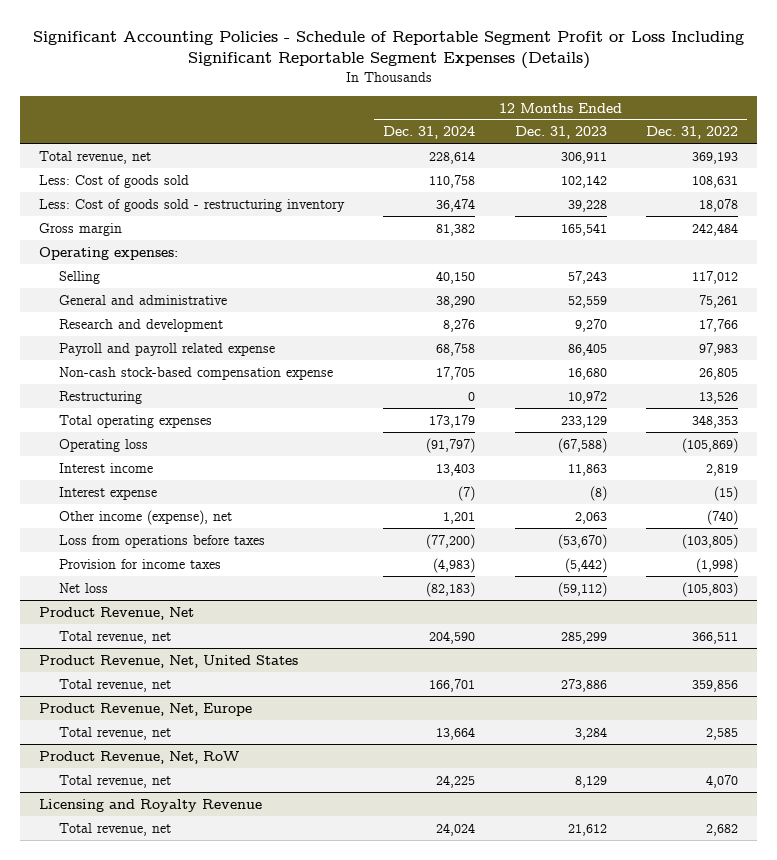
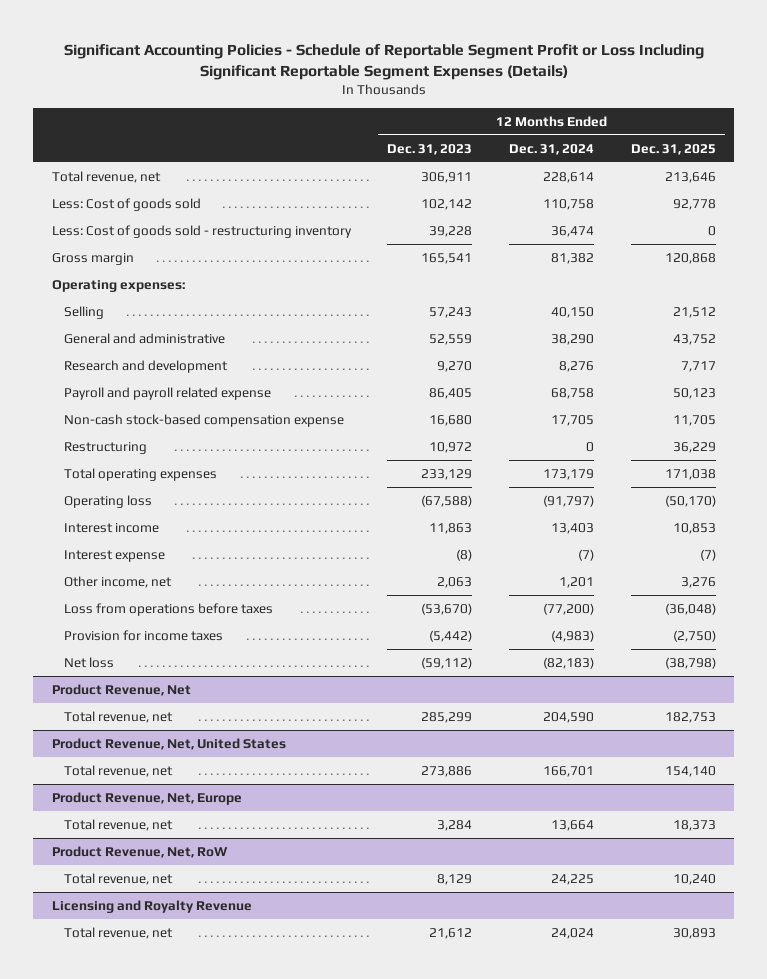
[645,126,738,140] Dec. 31, 2022 -> none
none -> [630,143,716,155] Dec. 31, 2025
[58,509,232,525] Other income (expense), net -> [63,575,172,588] Other income, net

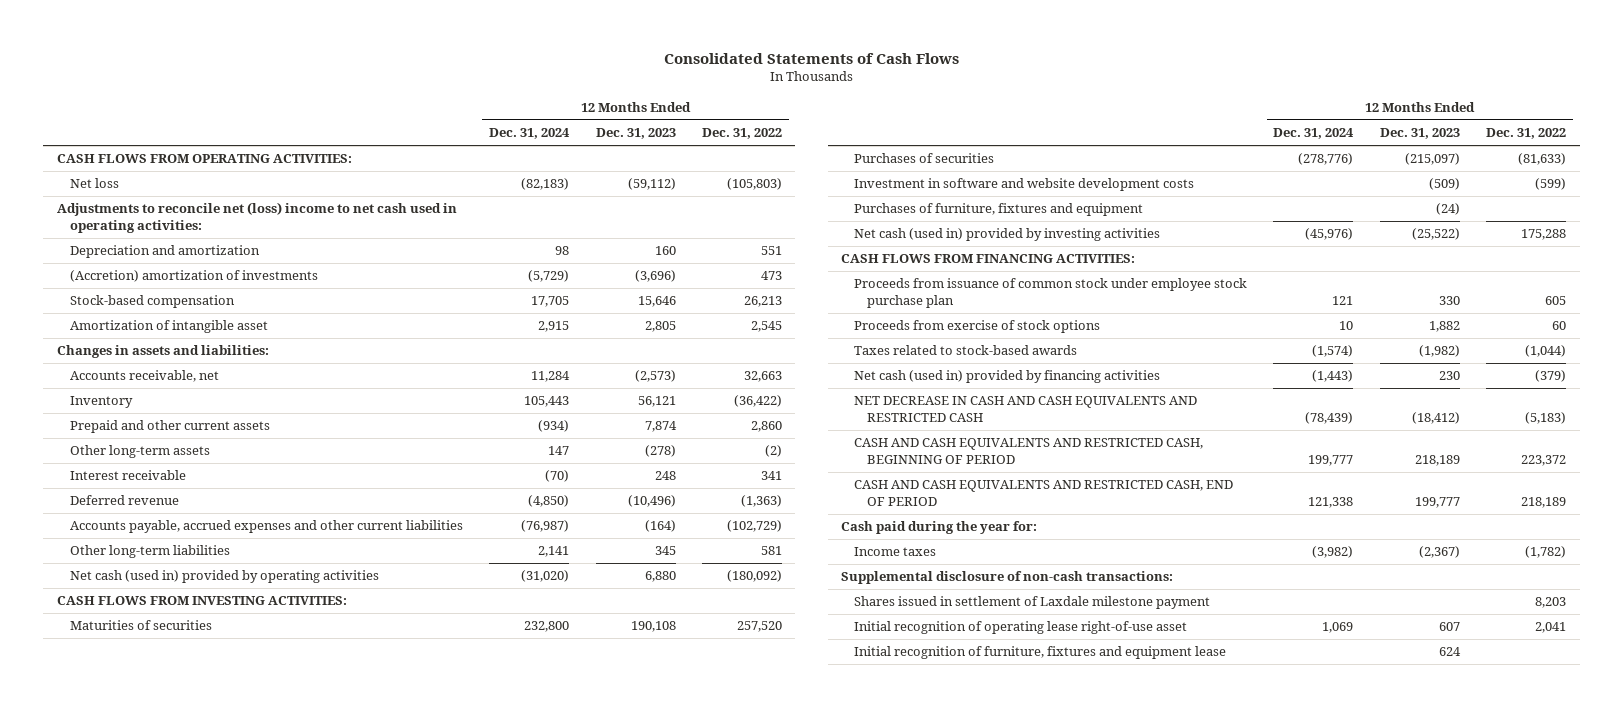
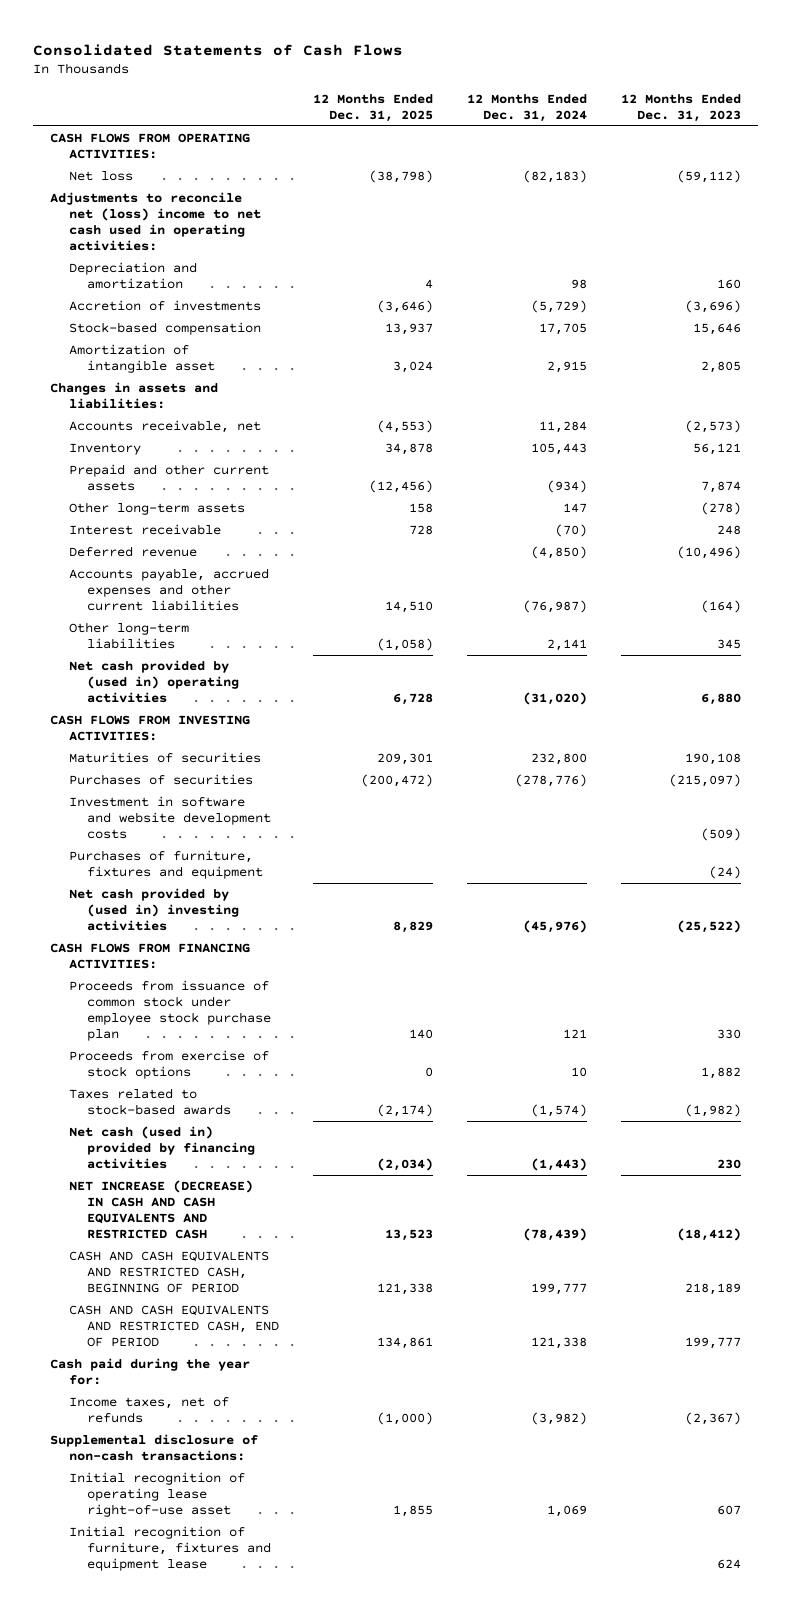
[701,128,782,140] Dec. 31, 2022 -> none
none -> [313,93,434,122] 12 Months Ended Dec. 31, 2025
[69,270,318,283] (Accretion) amortization of investments -> [68,300,261,312] Accretion of investments
[69,570,379,584] Net cash (used in) provided by operating activities -> [68,660,240,704] Net cash provided by (used in) operating activities
[853,228,1160,242] Net cash (used in) provided by investing activities -> [68,888,240,932] Net cash provided by (used in) investing activities
[853,396,1197,423] NET DECREASE IN CASH AND CASH EQUIVALENTS AND RESTRICTED CASH -> [68,1180,253,1240] NET INCREASE (DECREASE) IN CASH AND CASH EQUIVALENTS AND RESTRICTED CASH
[853,547,936,557] Income taxes -> [68,1397,229,1424] Income taxes, net of refunds
[853,596,1210,610] Shares issued in settlement of Laxdale milestone payment -> none

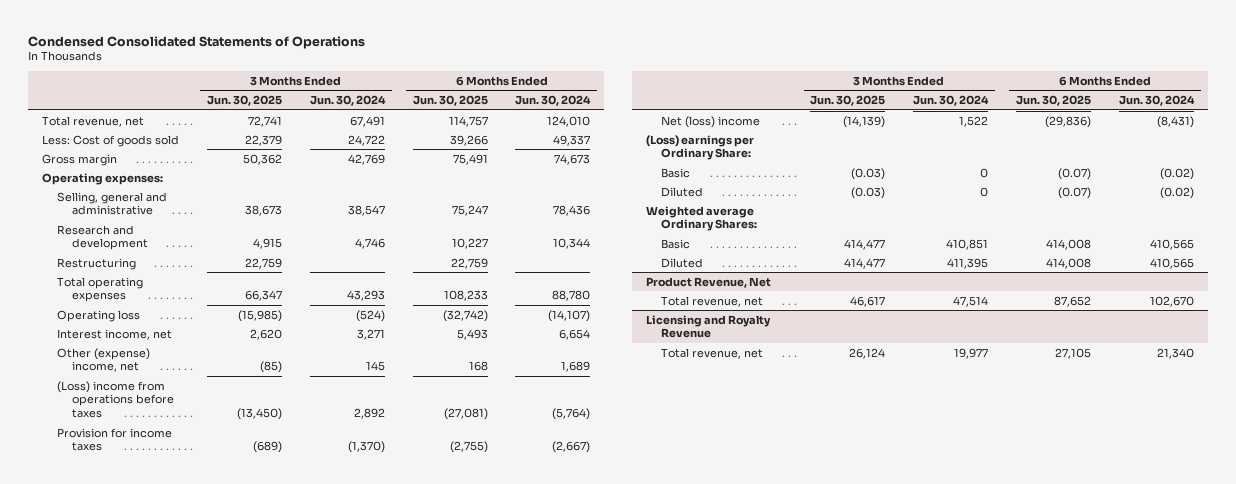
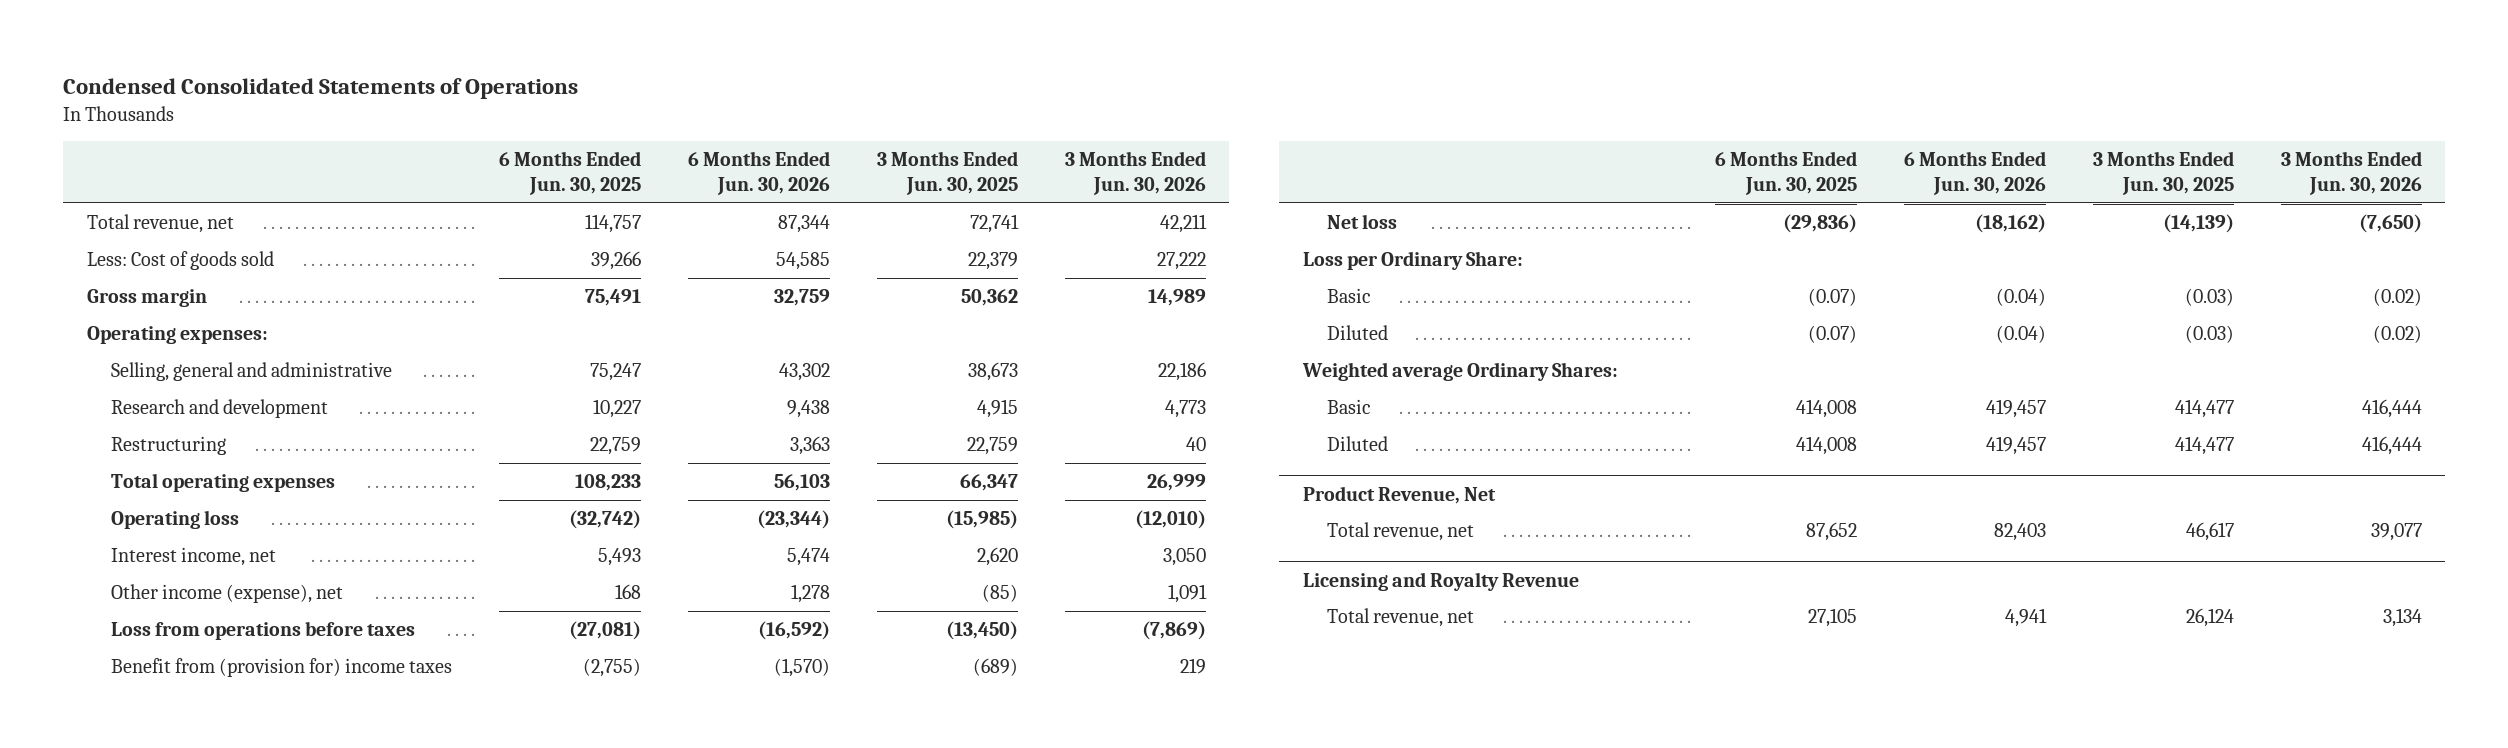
[309,95,386,107] Jun. 30, 2024 -> none
[515,95,592,107] Jun. 30, 2024 -> none
none -> [687,151,830,195] 6 Months Ended Jun. 30, 2026
none -> [1064,151,1206,195] 3 Months Ended Jun. 30, 2026
[57,347,151,373] Other (expense) income, net -> [110,584,343,604] Other income (expense), net
[57,380,175,419] (Loss) income from operations before taxes -> [110,621,415,641] Loss from operations before taxes
[57,427,173,452] Provision for income taxes -> [110,658,452,678] Benefit from (provision for) income taxes
[660,115,760,128] Net (loss) income -> [1326,214,1397,230] Net loss
[645,134,754,161] (Loss) earnings per Ordinary Share: -> [1302,251,1523,271] Loss per Ordinary Share:

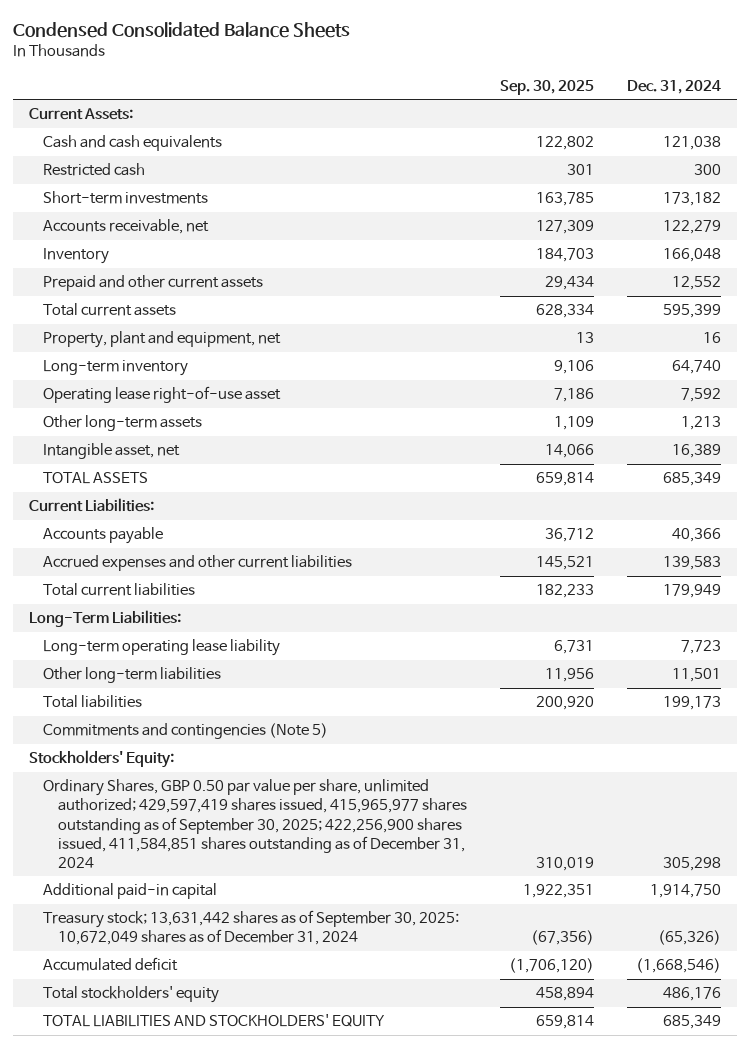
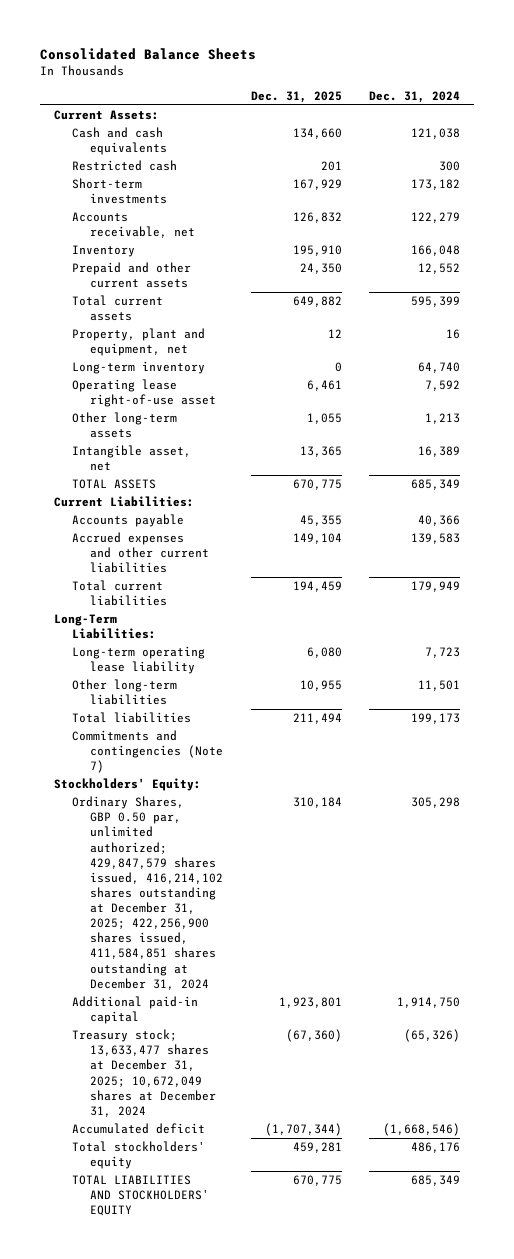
[12,21,350,38] Condensed Consolidated Balance Sheets -> [40,47,257,60] Consolidated Balance Sheets
[499,79,594,95] Sep. 30, 2025 -> none
none -> [250,90,342,103] Dec. 31, 2025
[43,723,329,740] Commitments and contingencies (Note 5) -> [72,730,224,774] Commitments and contingencies (Note 7)
[43,779,467,868] Ordinary Shares, GBP 0.50 par value per share, unlimited authorized; 429,597,419 shares issued, 415,965,977 shares outstanding as of September 30, 2025; 422,256,900 shares issued, 411,584,851 shares outstanding as of December 31, 2024 -> [72,796,224,990] Ordinary Shares, GBP 0.50 par, unlimited authorized; 429,847,579 shares issued, 416,214,102 shares outstanding at December 31, 2025; 422,256,900 shares issued, 411,584,851 shares outstanding at December 31, 2024
[43,910,460,946] Treasury stock; 13,631,442 shares as of September 30, 2025: 10,672,049 shares as of December 31, 2024 -> [72,1029,217,1117] Treasury stock; 13,633,477 shares at December 31, 2025; 10,672,049 shares at December 31, 2024

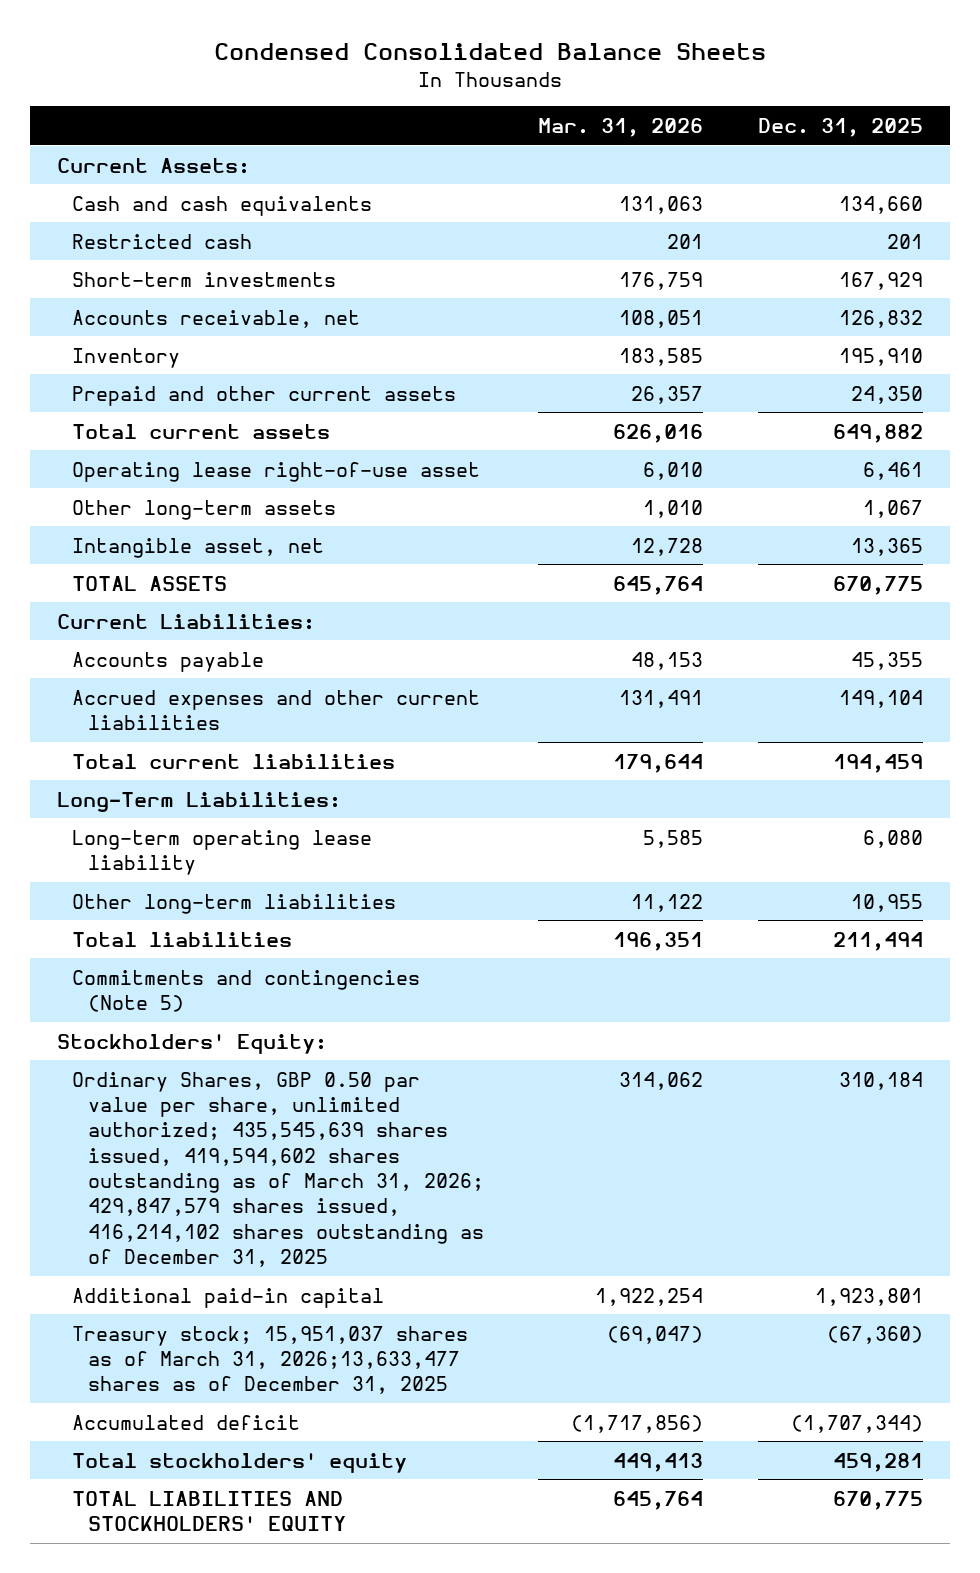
[40,47,257,60] Consolidated Balance Sheets -> [213,43,766,61] Condensed Consolidated Balance Sheets
[369,90,461,103] Dec. 31, 2024 -> none
none -> [538,117,704,137] Mar. 31, 2026
[72,328,206,357] Property, plant and equipment, net -> none
[72,361,206,375] Long-term inventory -> none
[306,413,342,425] 1,055 -> [862,499,923,518] 1,067
[72,730,224,774] Commitments and contingencies (Note 7) -> [72,969,421,1012] Commitments and contingencies (Note 5)
[72,796,224,990] Ordinary Shares, GBP 0.50 par, unlimited authorized; 429,847,579 shares issued, 416,214,102 shares outstanding at December 31, 2025; 422,256,900 shares issued, 411,584,851 shares outstanding at December 31, 2024 -> [72,1071,484,1268] Ordinary Shares, GBP 0.50 par value per share, unlimited authorized; 435,545,639 shares issued, 419,594,602 shares outstanding as of March 31, 2026; 429,847,579 shares issued, 416,214,102 shares outstanding as of December 31, 2025
[72,1029,217,1117] Treasury stock; 13,633,477 shares at December 31, 2025; 10,672,049 shares at December 31, 2024 -> [72,1325,469,1395] Treasury stock; 15,951,037 shares as of March 31, 2026;13,633,477 shares as of December 31, 2025

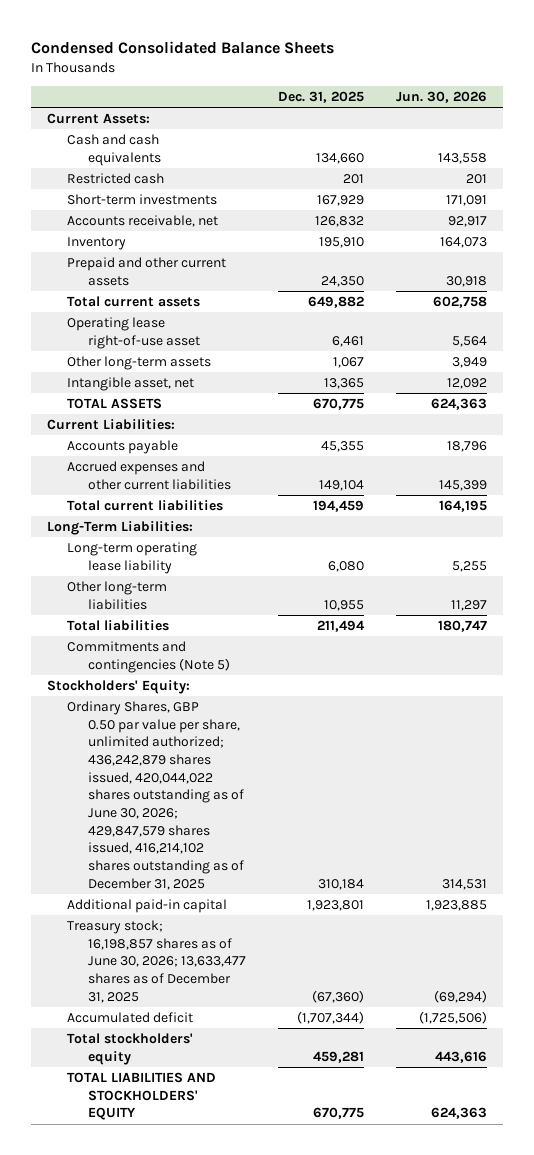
[538,117,704,137] Mar. 31, 2026 -> none
none -> [396,90,488,103] Jun. 30, 2026
[72,1071,484,1268] Ordinary Shares, GBP 0.50 par value per share, unlimited authorized; 435,545,639 shares issued, 419,594,602 shares outstanding as of March 31, 2026; 429,847,579 shares issued, 416,214,102 shares outstanding as of December 31, 2025 -> [67,701,244,890] Ordinary Shares, GBP 0.50 par value per share, unlimited authorized; 436,242,879 shares issued, 420,044,022 shares outstanding as of June 30, 2026; 429,847,579 shares issued, 416,214,102 shares outstanding as of December 31, 2025
[72,1325,469,1395] Treasury stock; 15,951,037 shares as of March 31, 2026;13,633,477 shares as of December 31, 2025 -> [67,920,246,1003] Treasury stock; 16,198,857 shares as of June 30, 2026; 13,633,477 shares as of December 31, 2025

